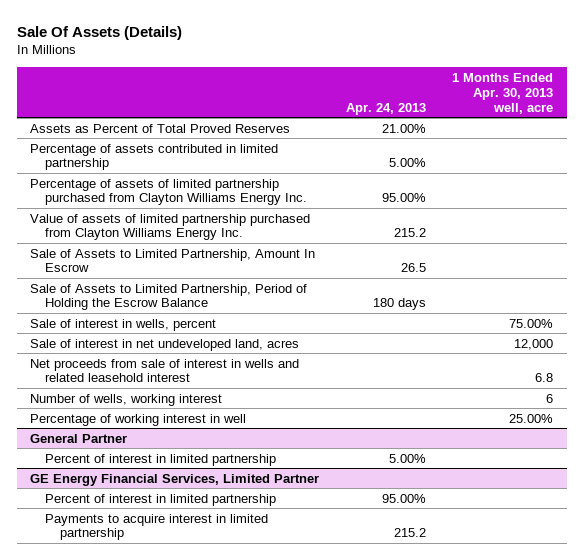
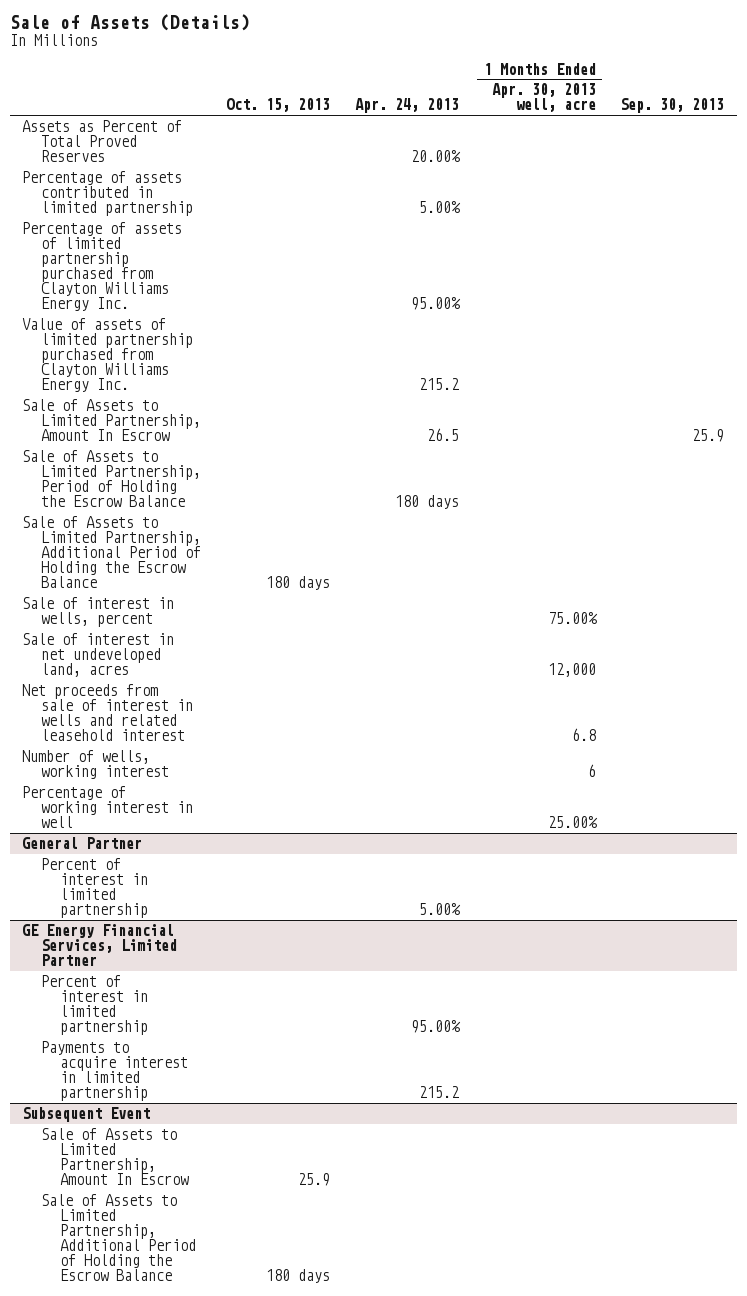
[17,26,183,41] Sale Of Assets (Details) -> [10,14,251,32] Sale of Assets (Details)
none -> [226,98,331,113] Oct. 15, 2013
none -> [620,98,725,114] Sep. 30, 2013
[381,123,426,133] 21.00% -> [410,150,461,163] 20.00%
none -> [22,516,202,589] Sale of Assets to Limited Partnership, Additional Period of Holding the Escrow Balance
none -> [22,1107,151,1123] Subsequent Event
none -> [41,1128,190,1186] Sale of Assets to Limited Partnership, Amount In Escrow
none -> [41,1194,197,1282] Sale of Assets to Limited Partnership, Additional Period of Holding the Escrow Balance

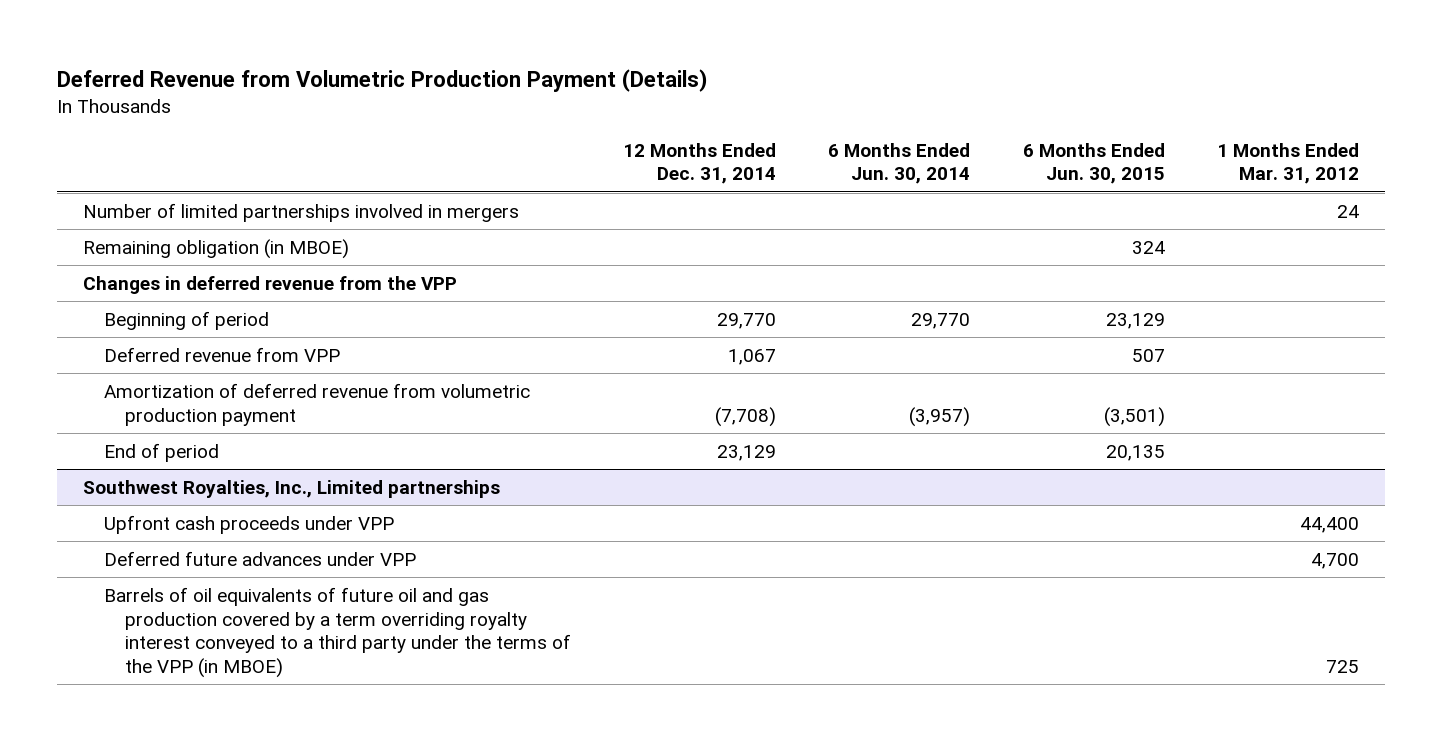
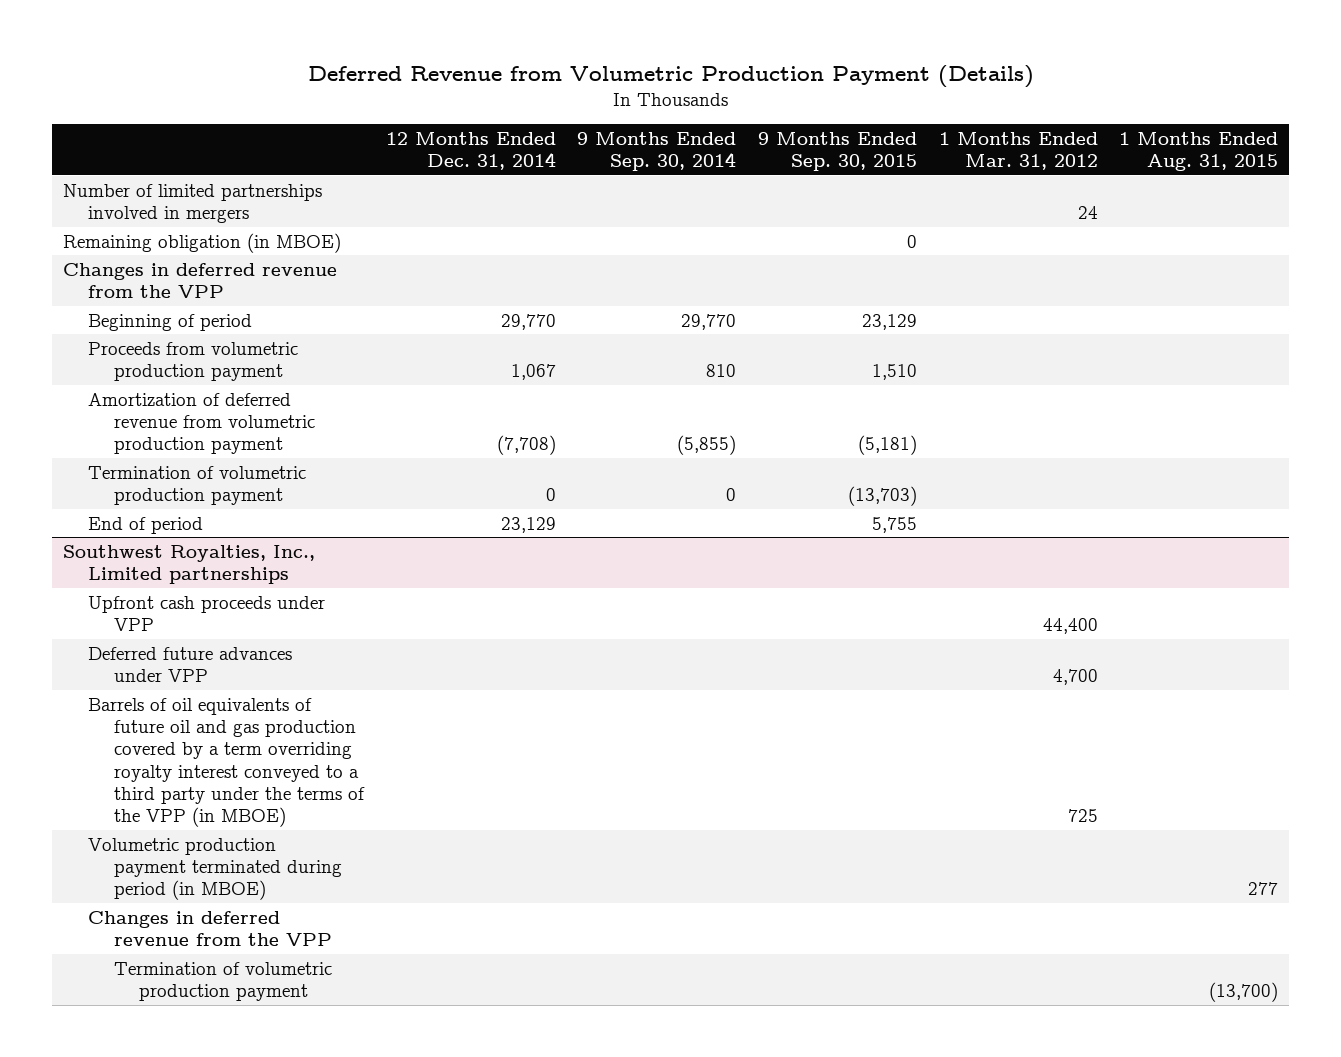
[828,142,971,185] 6 Months Ended Jun. 30, 2014 -> none
[1022,142,1165,185] 6 Months Ended Jun. 30, 2015 -> none
none -> [577,131,737,171] 9 Months Ended Sep. 30, 2014
none -> [757,131,917,171] 9 Months Ended Sep. 30, 2015
none -> [1119,131,1279,171] 1 Months Ended Aug. 31, 2015
[104,347,341,363] Deferred revenue from VPP -> [88,341,299,381] Proceeds from volumetric production payment
none -> [88,465,307,505] Termination of volumetric production payment
none -> [88,837,342,901] Volumetric production payment terminated during period (in MBOE)
none -> [88,910,332,946] Changes in deferred revenue from the VPP
none -> [113,961,332,1001] Termination of volumetric production payment

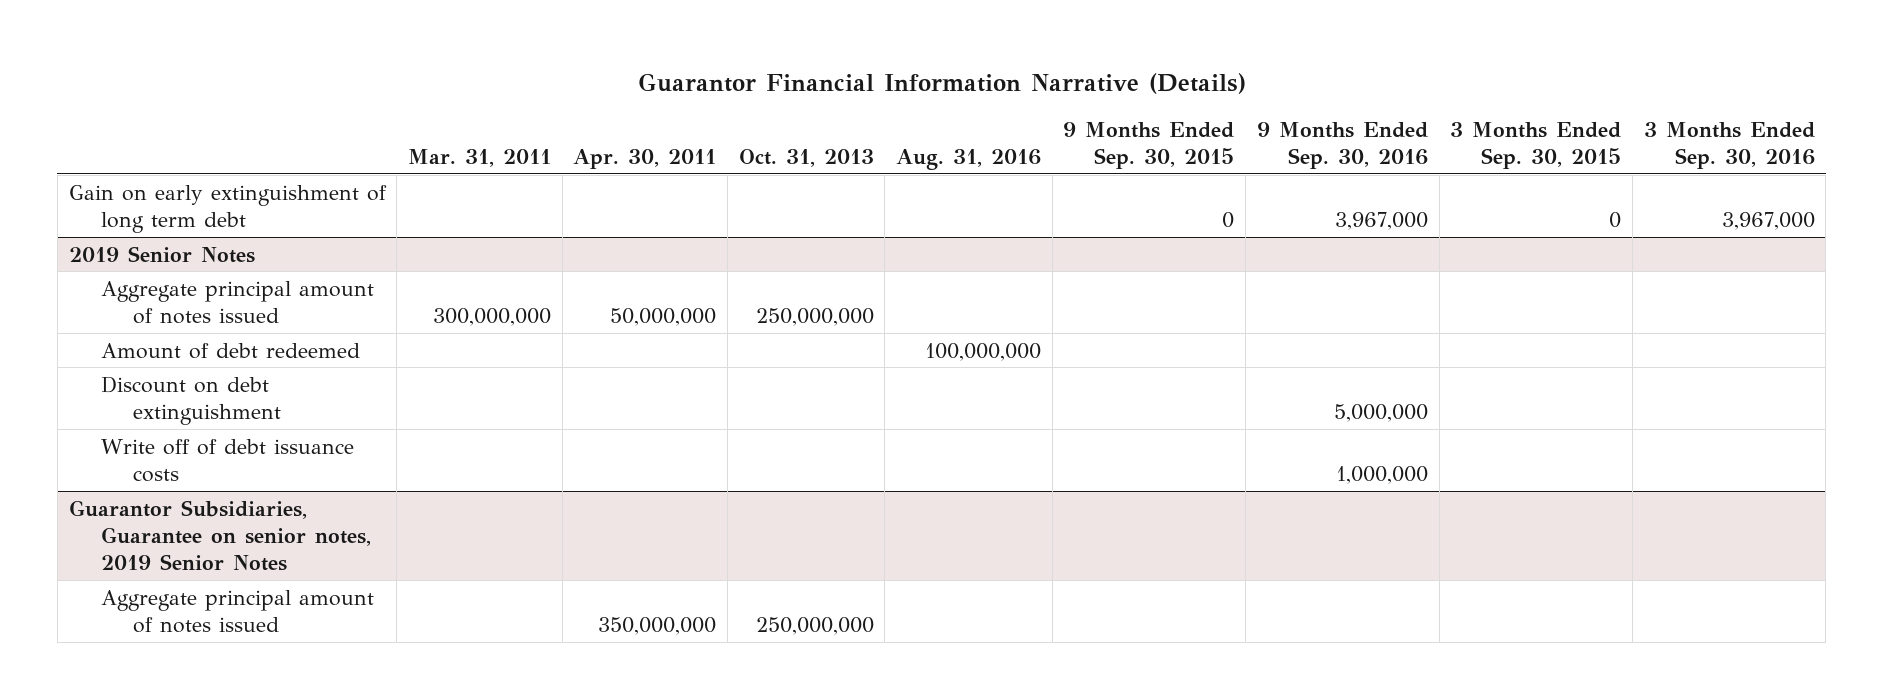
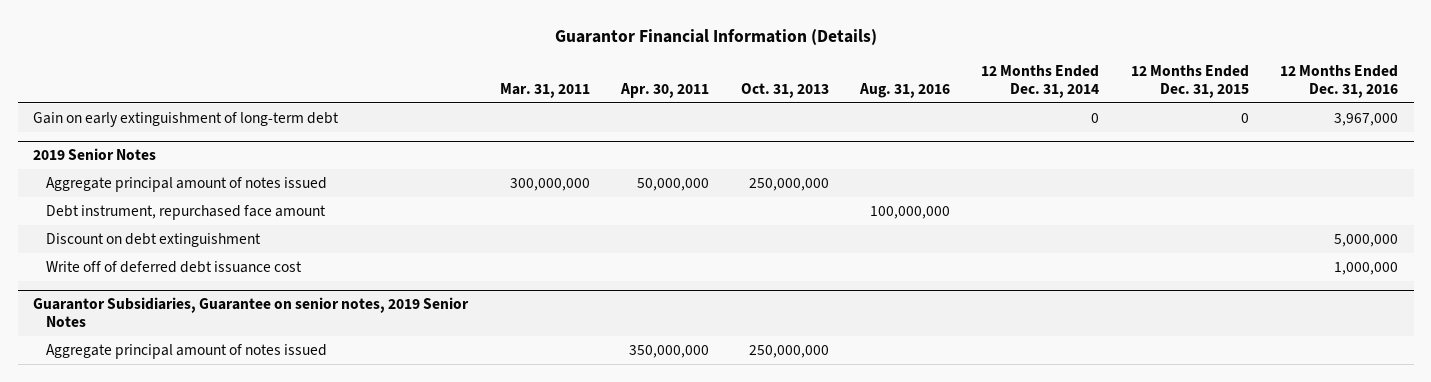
[637,72,1246,94] Guarantor Financial Information Narrative (Details) -> [554,28,877,45] Guarantor Financial Information (Details)
[1063,121,1235,170] 9 Months Ended Sep. 30, 2015 -> none
[1256,121,1428,170] 9 Months Ended Sep. 30, 2016 -> none
[1450,121,1622,170] 3 Months Ended Sep. 30, 2015 -> none
[1643,121,1815,170] 3 Months Ended Sep. 30, 2016 -> none
none -> [981,64,1100,98] 12 Months Ended Dec. 31, 2014
none -> [1130,64,1249,98] 12 Months Ended Dec. 31, 2015
none -> [1279,64,1398,98] 12 Months Ended Dec. 31, 2016
[68,184,387,233] Gain on early extinguishment of long term debt -> [33,111,340,127] Gain on early extinguishment of long-term debt
[100,342,360,359] Amount of debt redeemed -> [46,204,327,220] Debt instrument, repurchased face amount
[100,438,354,482] Write off of debt issuance costs -> [46,260,303,273] Write off of deferred debt issuance cost

